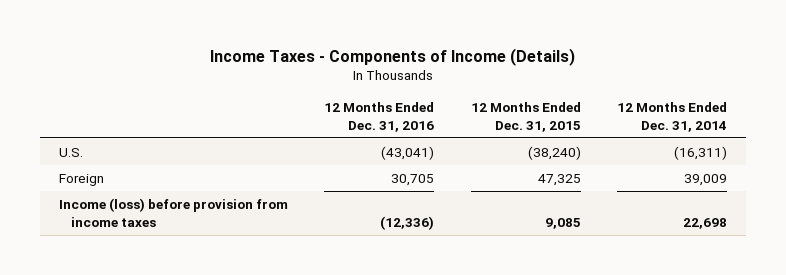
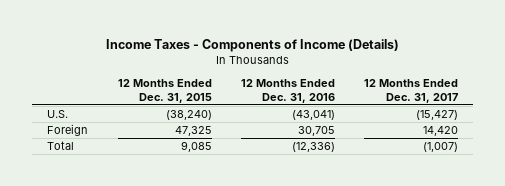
[617,101,728,132] 12 Months Ended Dec. 31, 2014 -> none
none -> [364,79,459,103] 12 Months Ended Dec. 31, 2017
[58,197,288,227] Income (loss) before provision from income taxes -> [47,141,75,151] Total

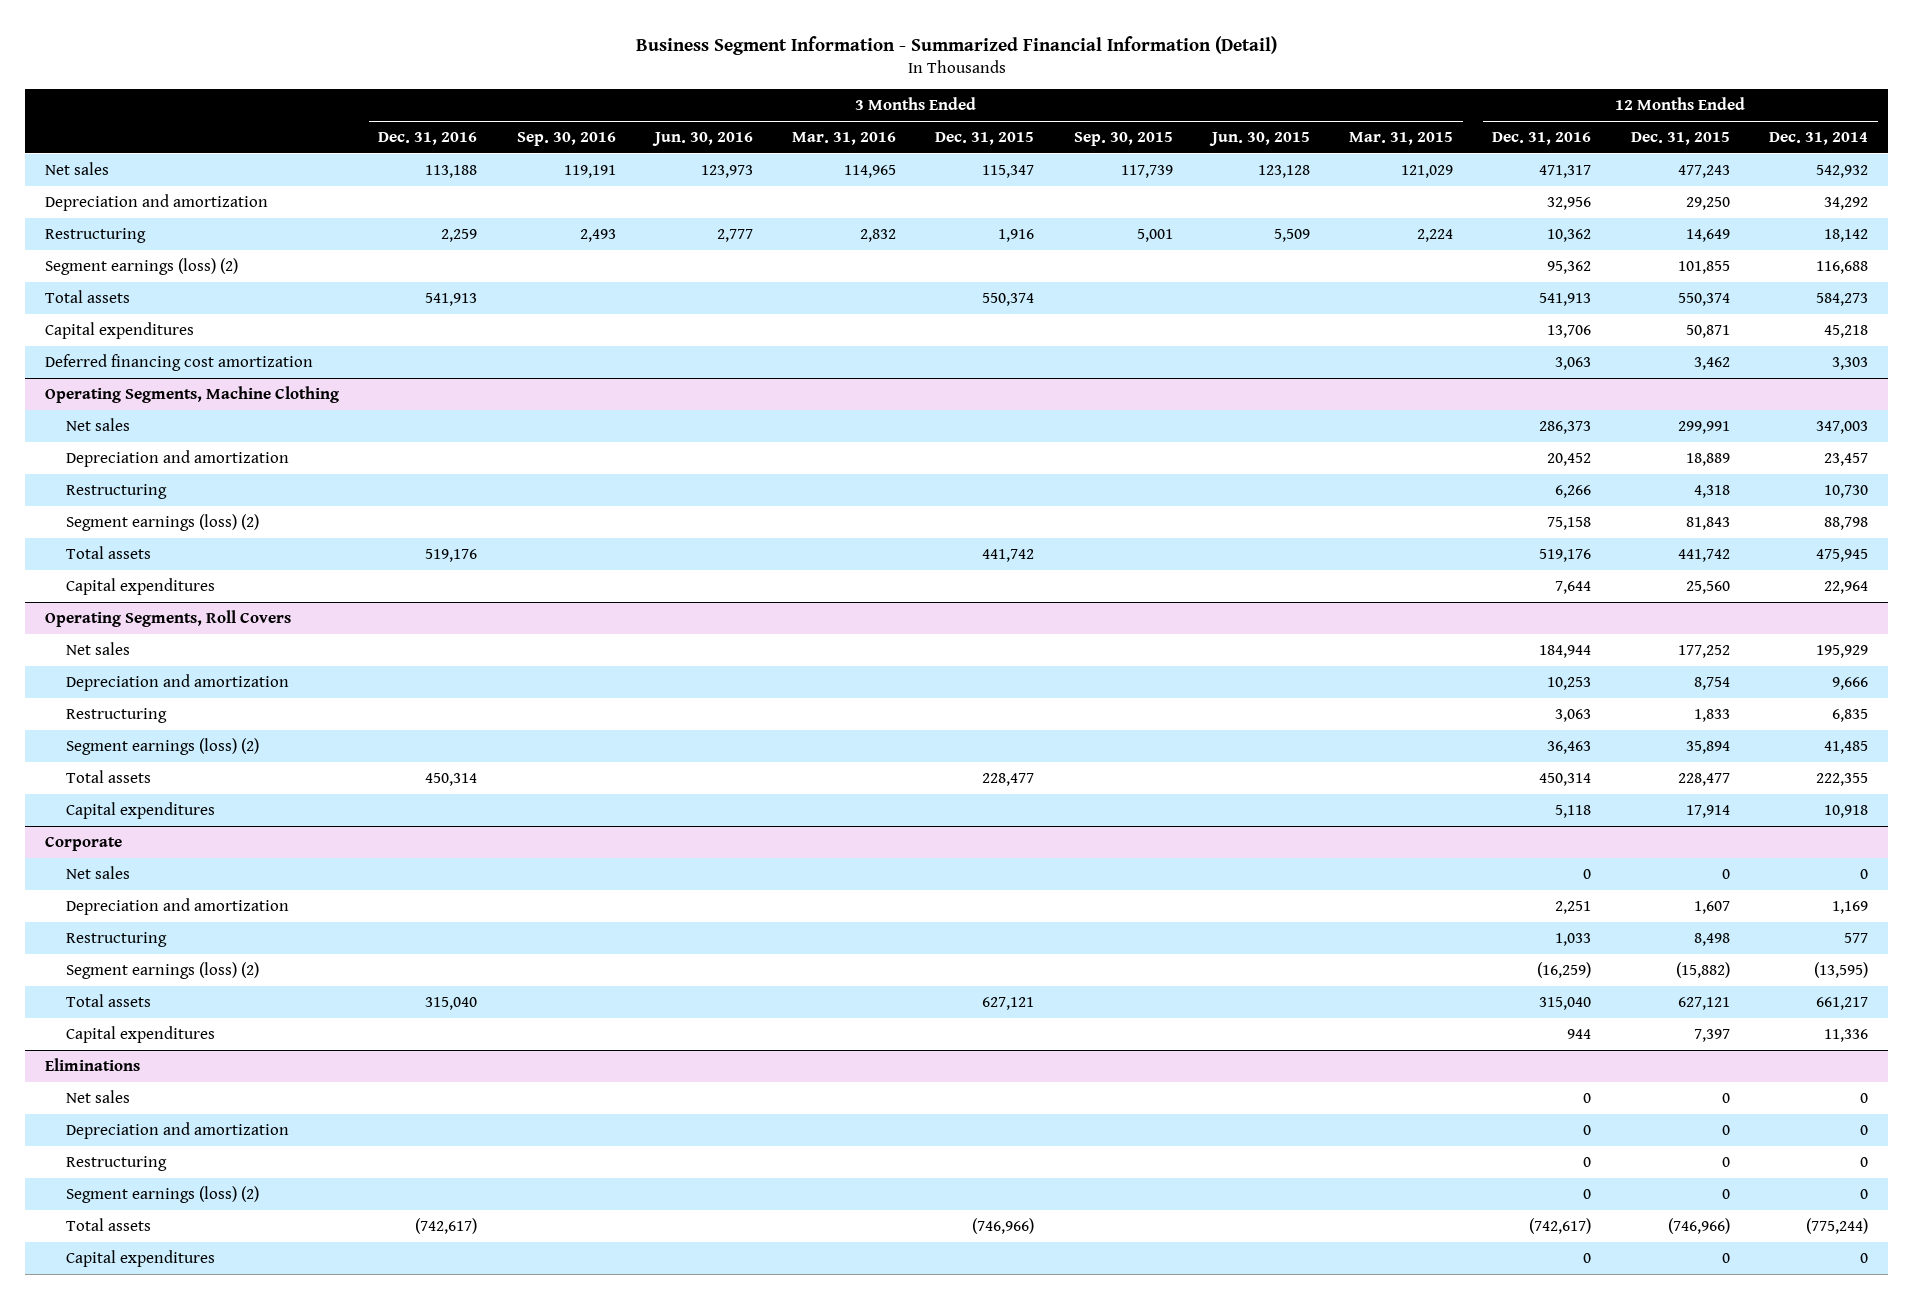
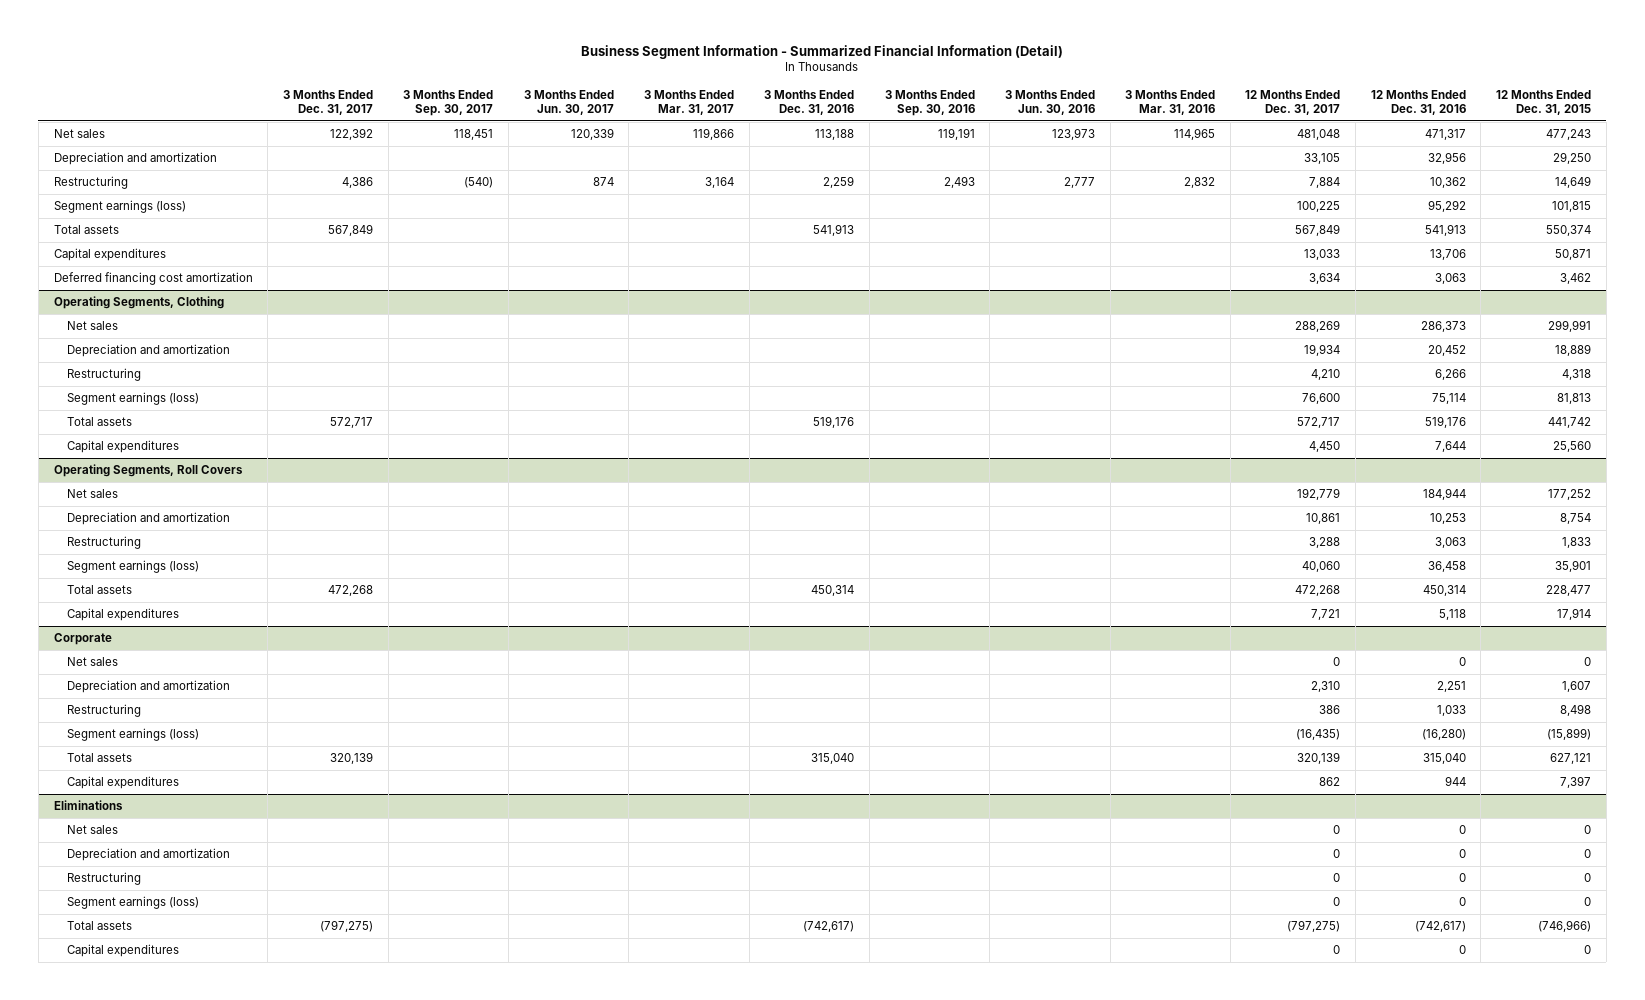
[935,132,1035,146] Dec. 31, 2015 -> none
[1073,132,1173,147] Sep. 30, 2015 -> none
[1208,132,1310,147] Jun. 30, 2015 -> none
[1349,132,1454,146] Mar. 31, 2015 -> none
[1768,132,1868,146] Dec. 31, 2014 -> none
none -> [282,89,373,115] 3 Months Ended Dec. 31, 2017
none -> [403,89,494,116] 3 Months Ended Sep. 30, 2017
none -> [523,89,614,115] 3 Months Ended Jun. 30, 2017
none -> [643,89,734,115] 3 Months Ended Mar. 31, 2017
none -> [1245,89,1341,115] 12 Months Ended Dec. 31, 2017
[45,257,239,275] Segment earnings (loss) (2) -> [53,199,186,213] Segment earnings (loss)
[1547,260,1592,274] 95,362 -> [1427,199,1466,212] 95,292
[1677,260,1730,274] 101,855 -> [1552,200,1592,212] 101,815
[45,385,340,403] Operating Segments, Machine Clothing -> [53,295,224,309] Operating Segments, Clothing
[66,513,260,531] Segment earnings (loss) (2) -> [67,391,200,405] Segment earnings (loss)
[1547,516,1592,530] 75,158 -> [1431,392,1466,404] 75,114
[1685,516,1730,530] 81,843 -> [1557,392,1592,404] 81,813
[66,737,260,755] Segment earnings (loss) (2) -> [67,559,200,573] Segment earnings (loss)
[1547,740,1592,754] 36,463 -> [1427,560,1466,572] 36,458
[1685,740,1730,754] 35,894 -> [1555,559,1592,572] 35,901
[66,961,260,979] Segment earnings (loss) (2) -> [67,727,200,741] Segment earnings (loss)
[1537,961,1592,978] (16,259) -> [1421,728,1466,740] (16,280)
[1675,961,1730,978] (15,882) -> [1547,727,1592,740] (15,899)
[66,1185,260,1203] Segment earnings (loss) (2) -> [67,895,200,909] Segment earnings (loss)

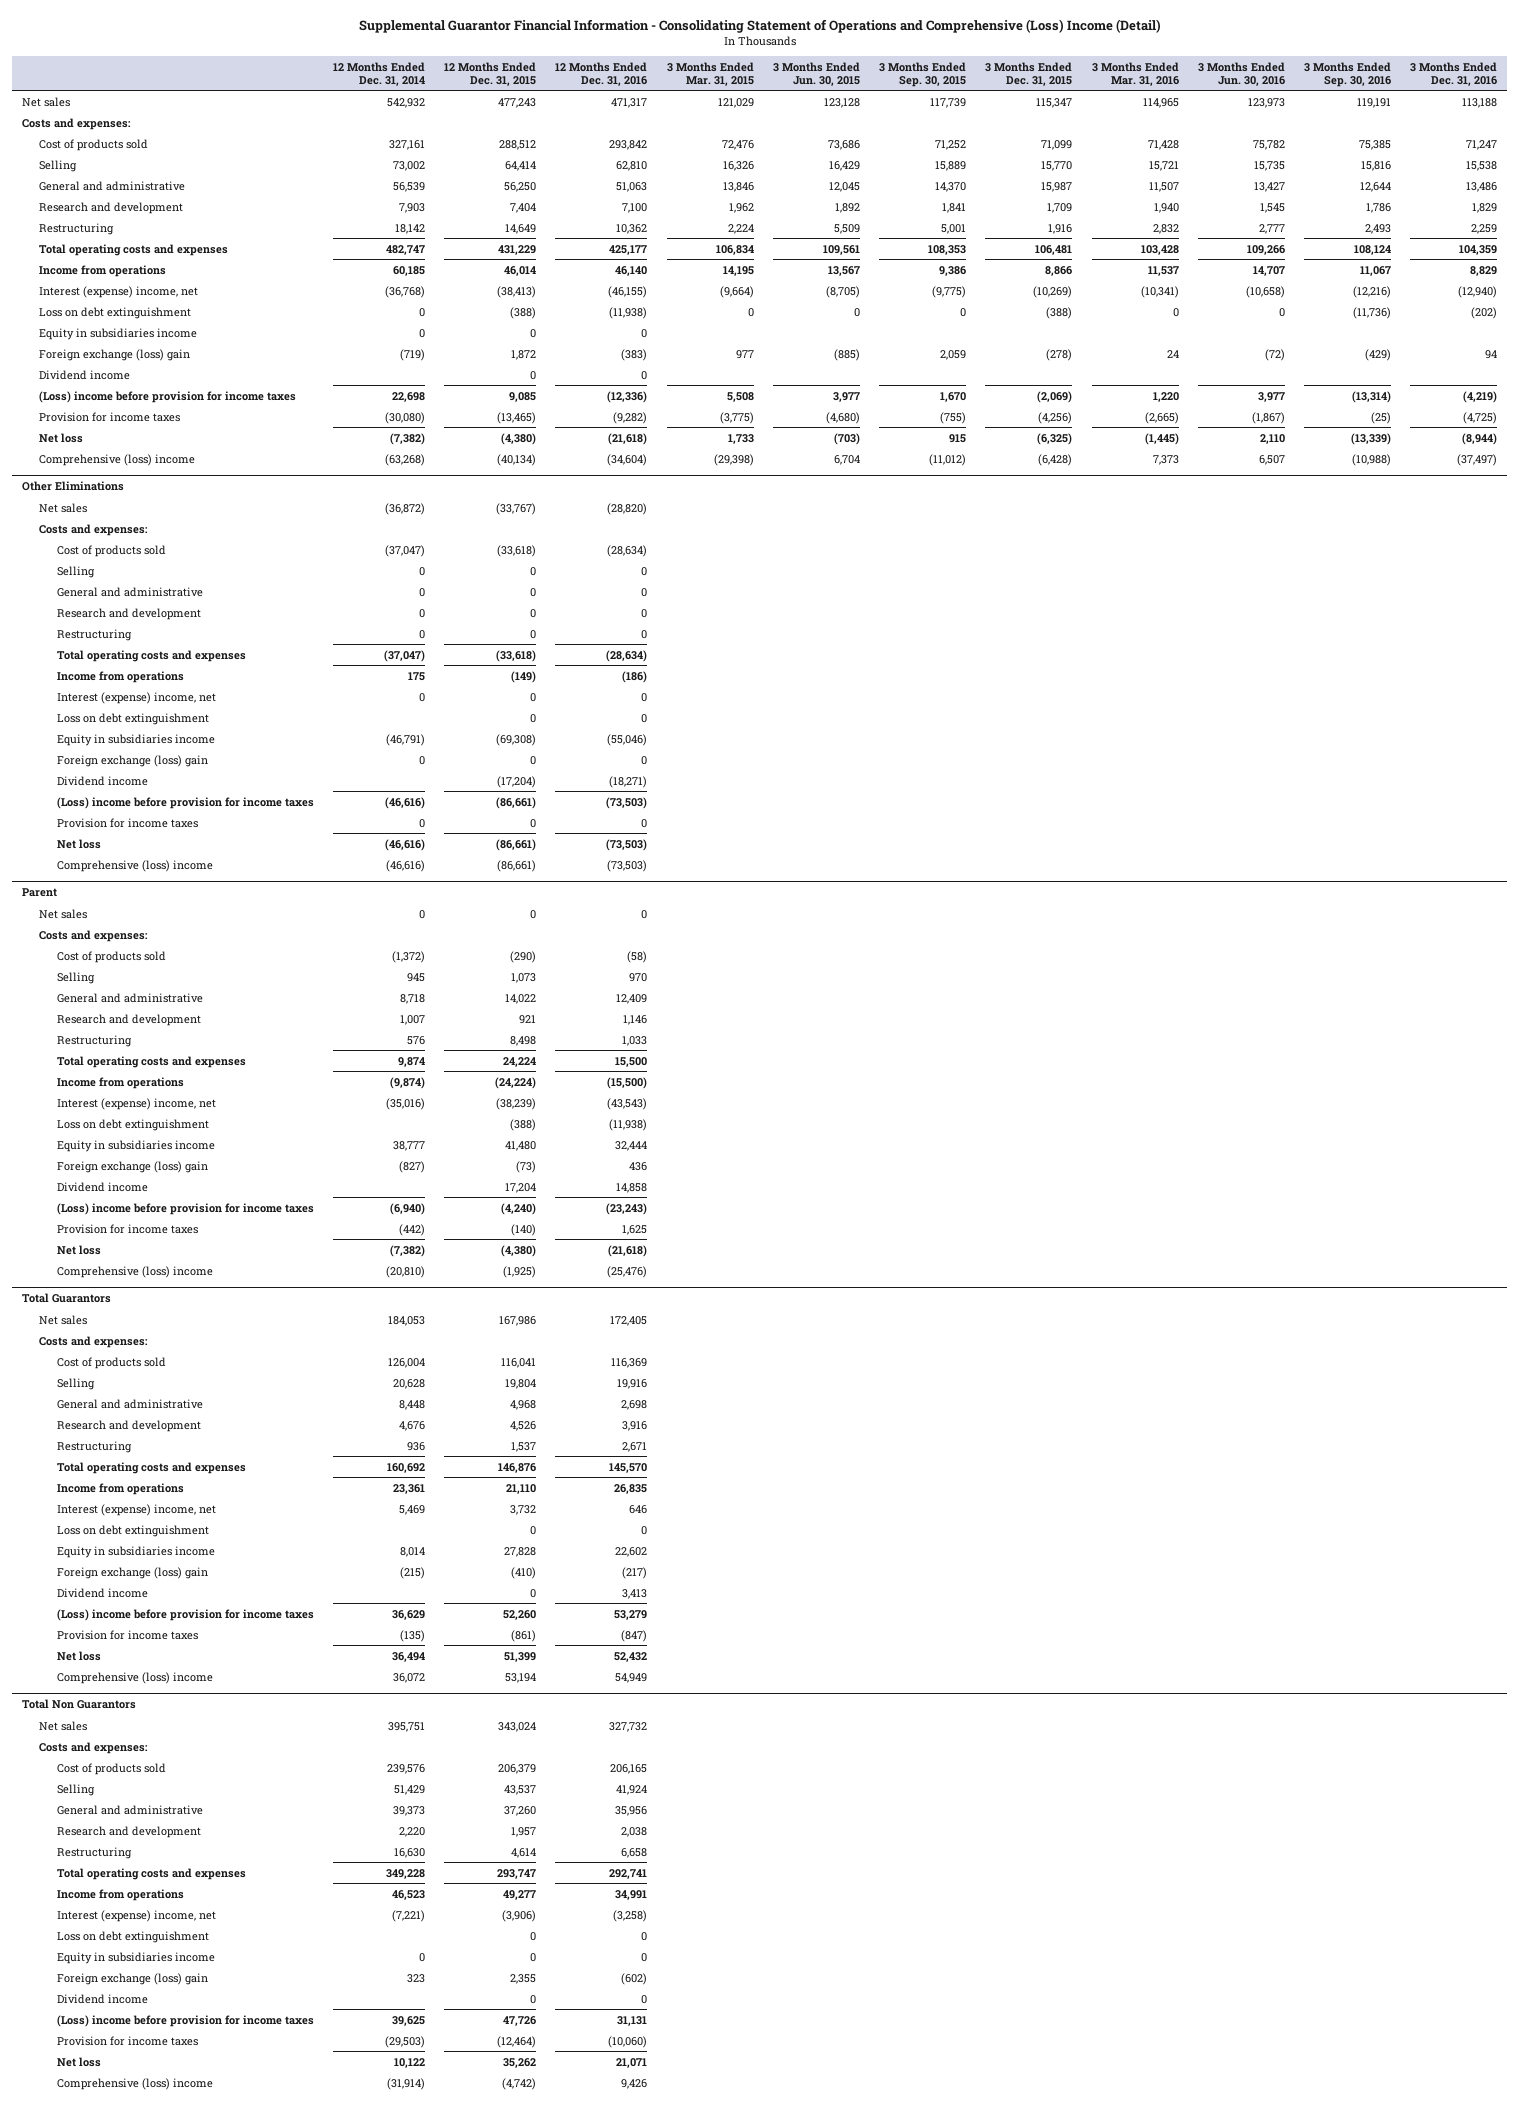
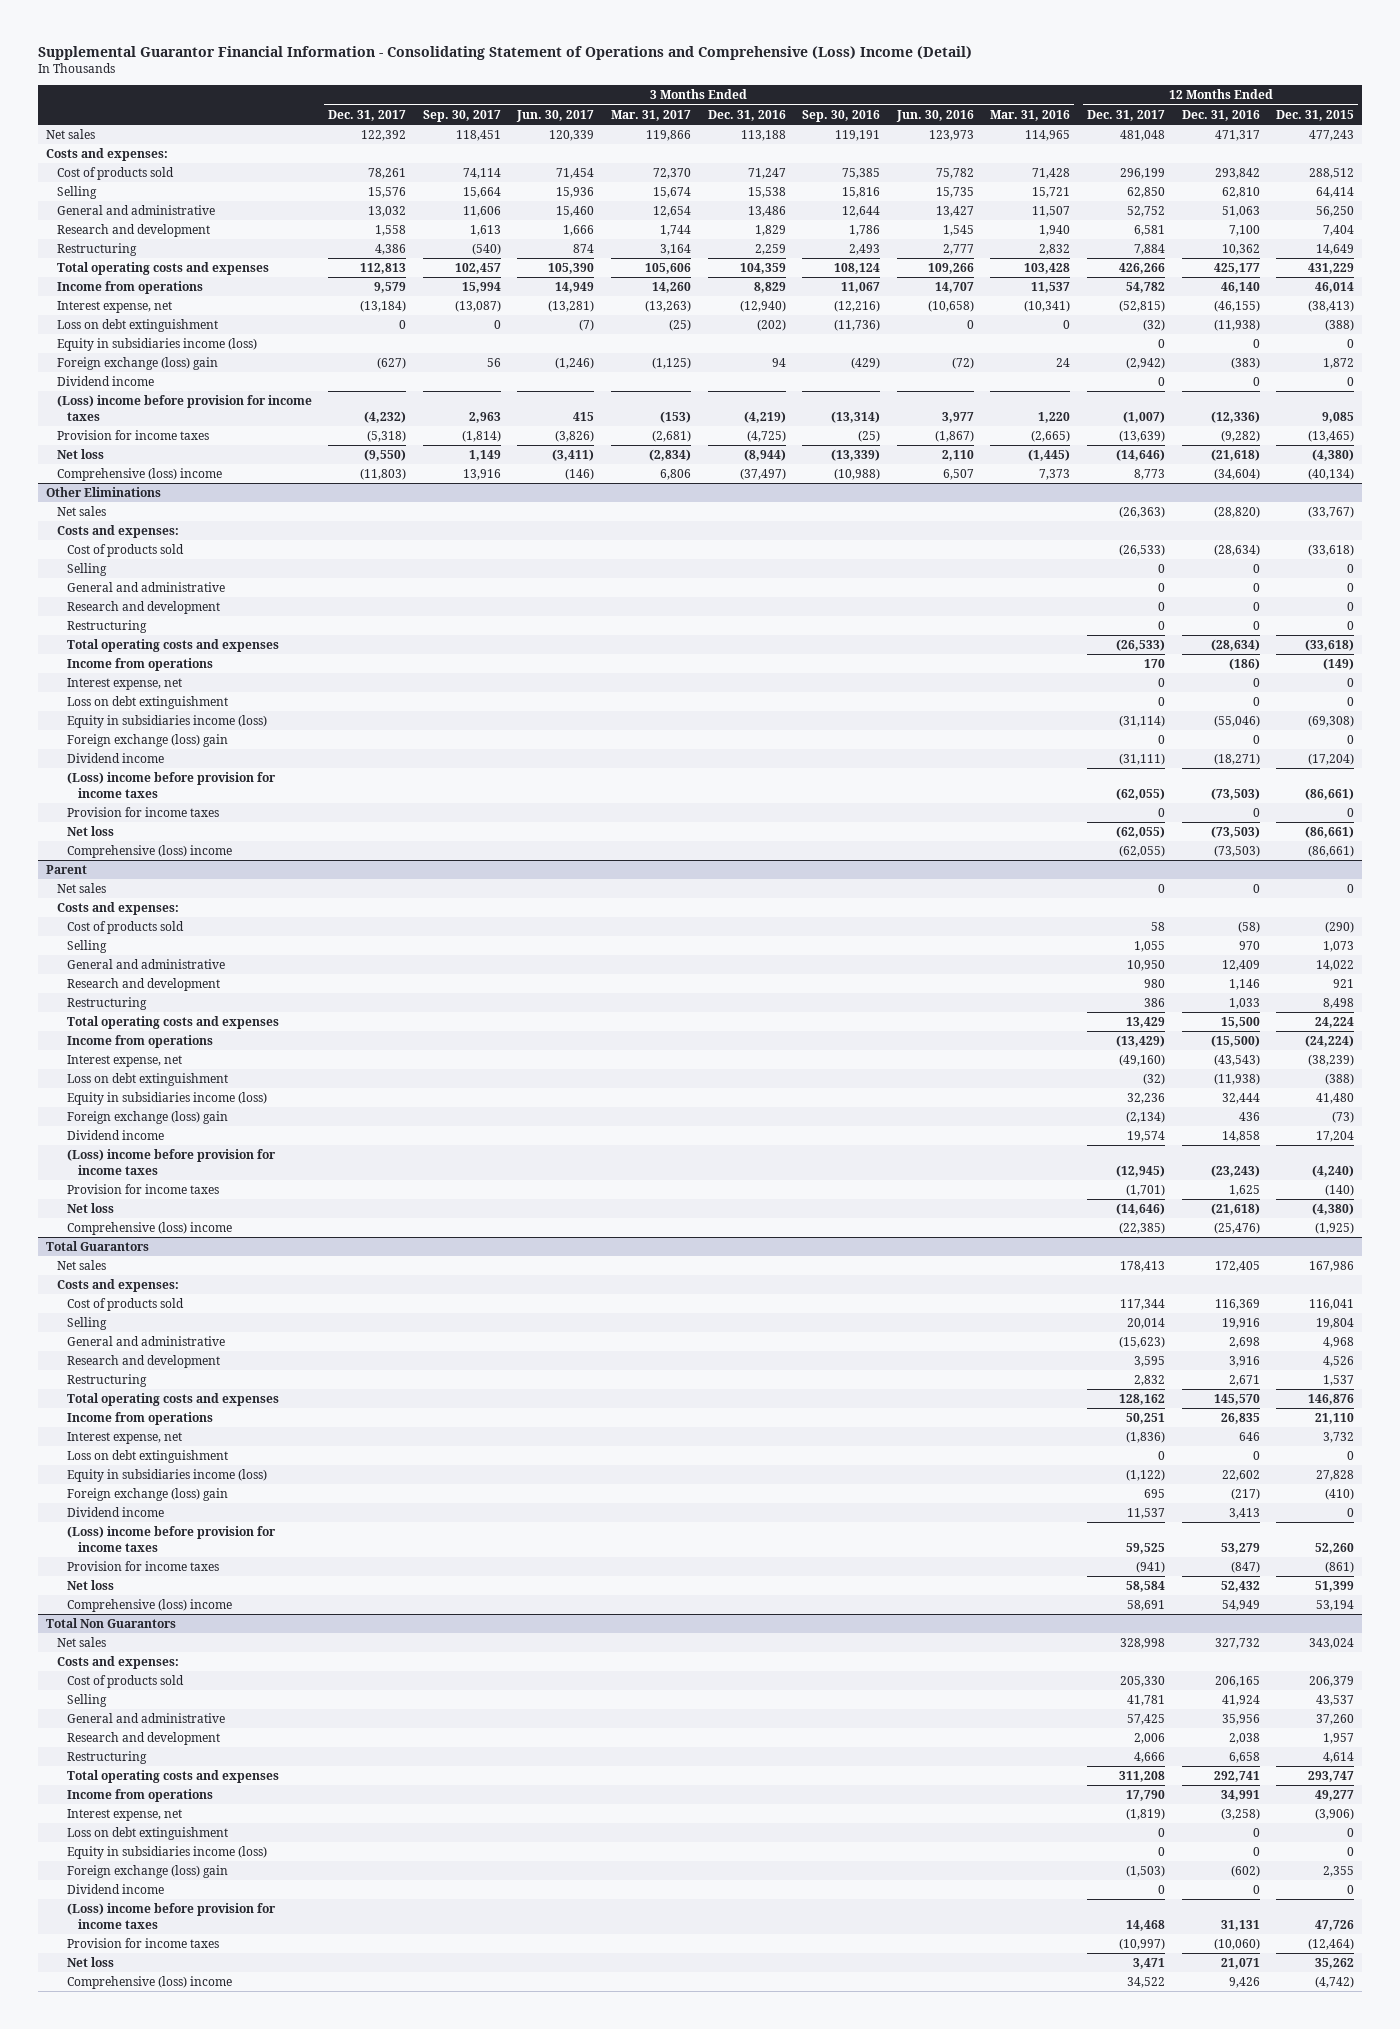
[332,61,425,86] 12 Months Ended Dec. 31, 2014 -> none
[666,61,754,86] 3 Months Ended Mar. 31, 2015 -> none
[772,61,860,86] 3 Months Ended Jun. 30, 2015 -> none
[879,61,967,87] 3 Months Ended Sep. 30, 2015 -> none
[985,61,1073,86] 3 Months Ended Dec. 31, 2015 -> none
none -> [328,109,407,121] Dec. 31, 2017
none -> [422,109,501,122] Sep. 30, 2017
none -> [516,109,595,122] Jun. 30, 2017
none -> [610,109,691,121] Mar. 31, 2017
none -> [1086,109,1165,121] Dec. 31, 2017
[39,285,199,298] Interest (expense) income, net -> [56,301,172,314] Interest expense, net
[39,327,198,340] Equity in subsidiaries income -> [56,338,257,352] Equity in subsidiaries income (loss)
[56,691,216,704] Interest (expense) income, net -> [67,678,183,691] Interest expense, net
[56,733,215,746] Equity in subsidiaries income -> [67,715,268,729] Equity in subsidiaries income (loss)
[56,1097,216,1110] Interest (expense) income, net -> [67,1055,183,1068] Interest expense, net
[56,1139,215,1152] Equity in subsidiaries income -> [67,1092,268,1106] Equity in subsidiaries income (loss)
[56,1503,216,1516] Interest (expense) income, net -> [67,1432,183,1445] Interest expense, net
[56,1545,215,1558] Equity in subsidiaries income -> [67,1469,268,1483] Equity in subsidiaries income (loss)
[56,1909,216,1922] Interest (expense) income, net -> [67,1809,183,1822] Interest expense, net
[56,1951,215,1964] Equity in subsidiaries income -> [67,1846,268,1860] Equity in subsidiaries income (loss)

